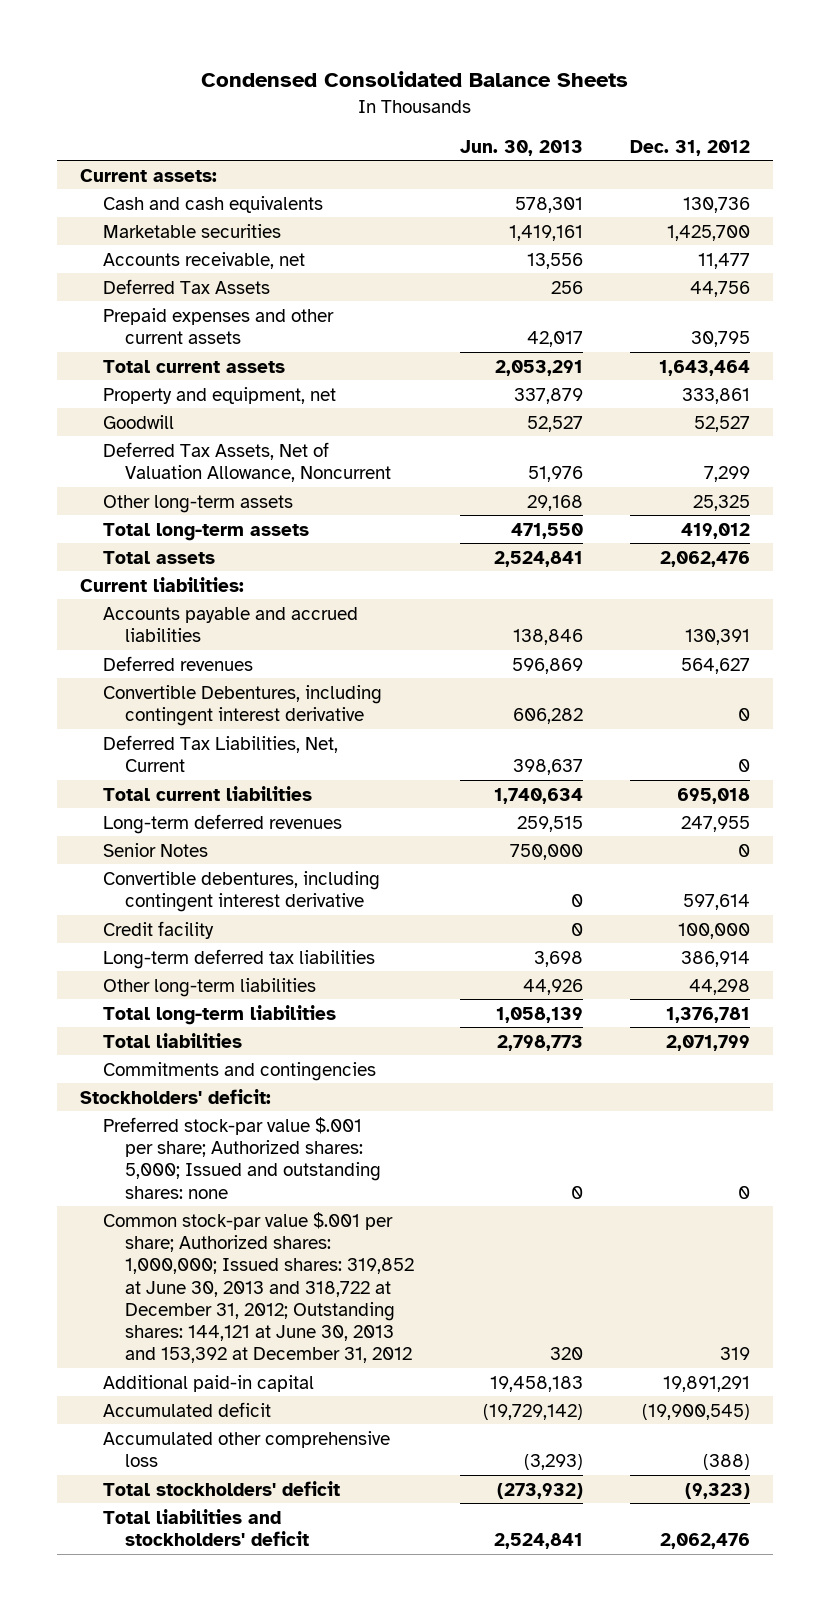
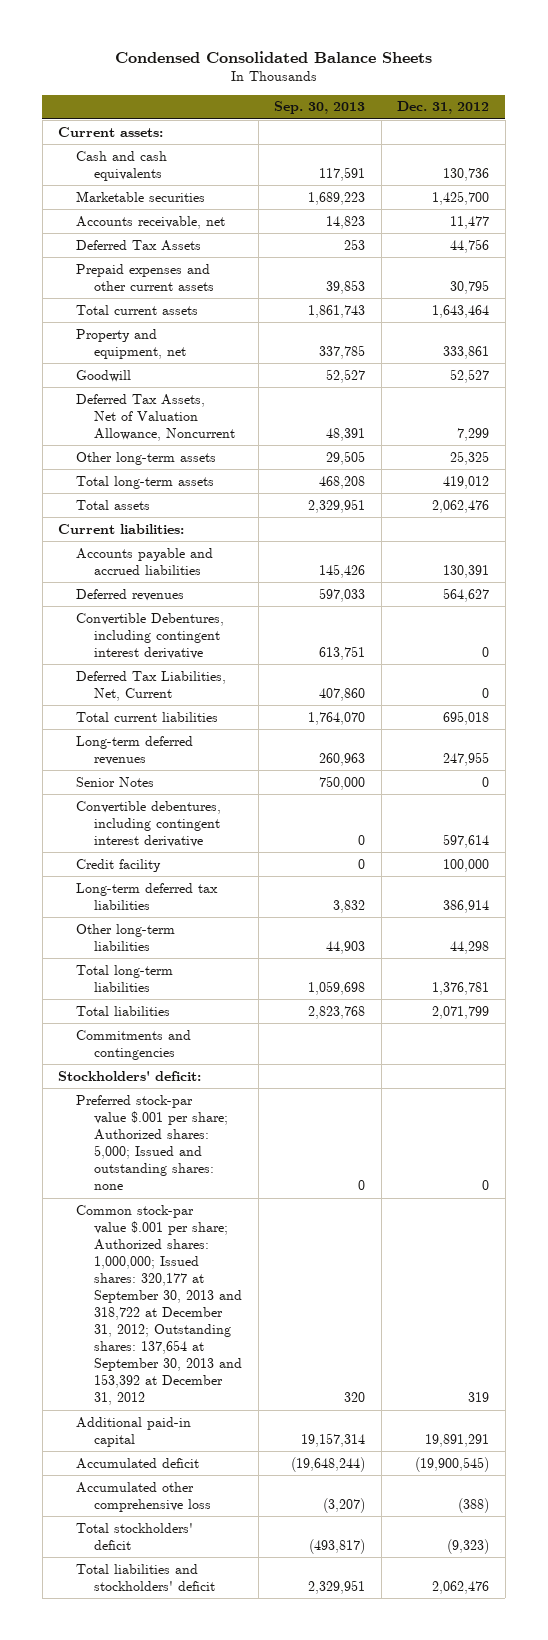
[460,139,584,156] Jun. 30, 2013 -> none
none -> [274,101,366,115] Sep. 30, 2013
[102,1211,415,1364] Common stock-par value $.001 per share; Authorized shares: 1,000,000; Issued shares: 319,852 at June 30, 2013 and 318,722 at December 31, 2012; Outstanding shares: 144,121 at June 30, 2013 and 153,392 at December 31, 2012 -> [76,1204,243,1406] Common stock-par value $.001 per share; Authorized shares: 1,000,000; Issued shares: 320,177 at September 30, 2013 and 318,722 at December 31, 2012; Outstanding shares: 137,654 at September 30, 2013 and 153,392 at December 31, 2012

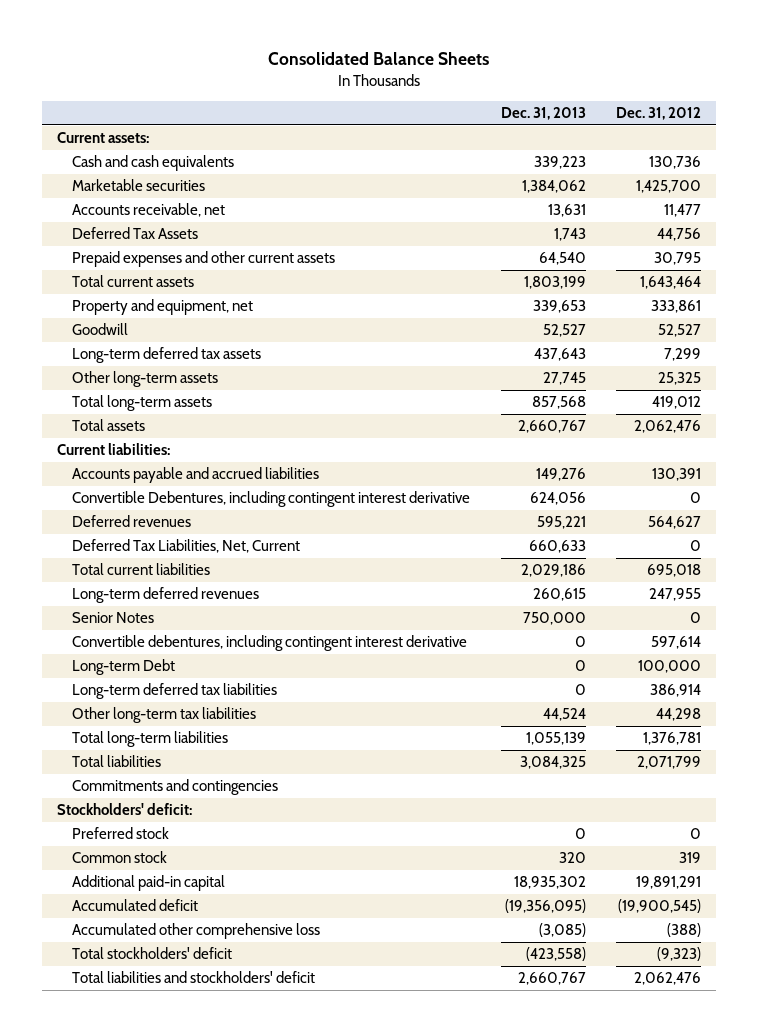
[114,51,432,64] Condensed Consolidated Balance Sheets -> [268,52,490,66] Consolidated Balance Sheets
[274,101,366,115] Sep. 30, 2013 -> none
none -> [500,106,586,120] Dec. 31, 2013
[76,393,236,441] Deferred Tax Assets, Net of Valuation Allowance, Noncurrent -> [72,347,262,364] Long-term deferred tax assets
[76,588,185,601] Deferred revenues -> [72,515,192,528] Deferred revenues
[76,858,162,872] Credit facility -> [72,659,176,676] Long-term Debt
[76,923,176,951] Other long-term liabilities -> [72,707,257,724] Other long-term tax liabilities
[76,1094,229,1191] Preferred stock-par value $.001 per share; Authorized shares: 5,000; Issued and outstanding shares: none -> [72,827,170,840] Preferred stock
[76,1204,243,1406] Common stock-par value $.001 per share; Authorized shares: 1,000,000; Issued shares: 320,177 at September 30, 2013 and 318,722 at December 31, 2012; Outstanding shares: 137,654 at September 30, 2013 and 153,392 at December 31, 2012 -> [72,851,168,864] Common stock

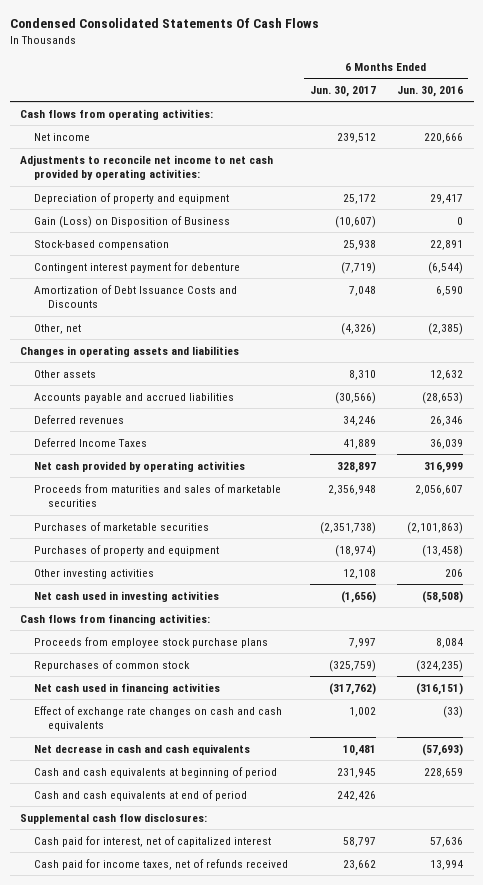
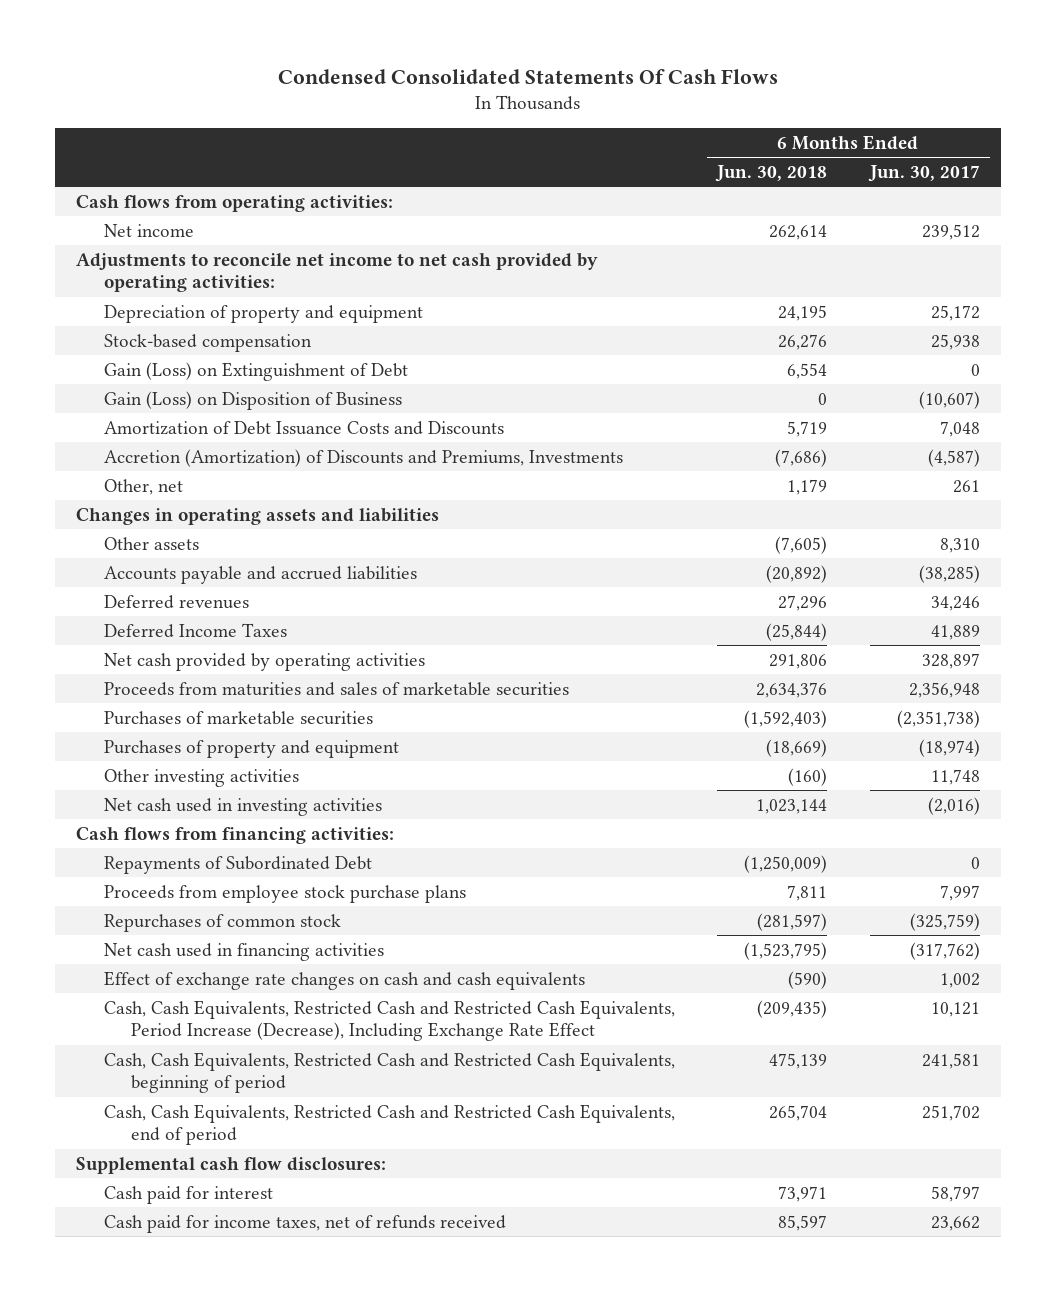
[396,86,463,98] Jun. 30, 2016 -> none
none -> [715,164,828,182] Jun. 30, 2018
[34,261,241,273] Contingent interest payment for debenture -> none
none -> [103,361,408,381] Gain (Loss) on Extinguishment of Debt
[34,215,231,228] Gain (Loss) on Disposition of Business -> [103,390,402,410] Gain (Loss) on Disposition of Business
none -> [103,448,623,467] Accretion (Amortization) of Discounts and Premiums, Investments
[340,322,376,335] (4,326) -> [952,479,980,493] 261
[334,391,376,404] (30,566) -> [918,564,980,583] (38,285)
[342,568,376,579] 12,108 -> [930,768,980,785] 11,748
[340,590,376,603] (1,656) -> [927,796,980,815] (2,016)
none -> [103,855,372,874] Repayments of Subordinated Debt
[34,743,251,755] Net decrease in cash and cash equivalents -> none
none -> [103,999,675,1042] Cash, Cash Equivalents, Restricted Cash and Restricted Cash Equivalents, Period Increase (Decrease), Including Exchange Rate Effect
[34,766,278,778] Cash and cash equivalents at beginning of period -> [103,1051,675,1094] Cash, Cash Equivalents, Restricted Cash and Restricted Cash Equivalents, beginning of period
[336,767,376,778] 231,945 -> [921,1052,980,1069] 241,581
[34,789,248,801] Cash and cash equivalents at end of period -> [103,1103,675,1146] Cash, Cash Equivalents, Restricted Cash and Restricted Cash Equivalents, end of period
[336,790,376,801] 242,426 -> [921,1104,980,1121] 251,702
[34,835,272,847] Cash paid for interest, net of capitalized interest -> [103,1185,273,1204] Cash paid for interest

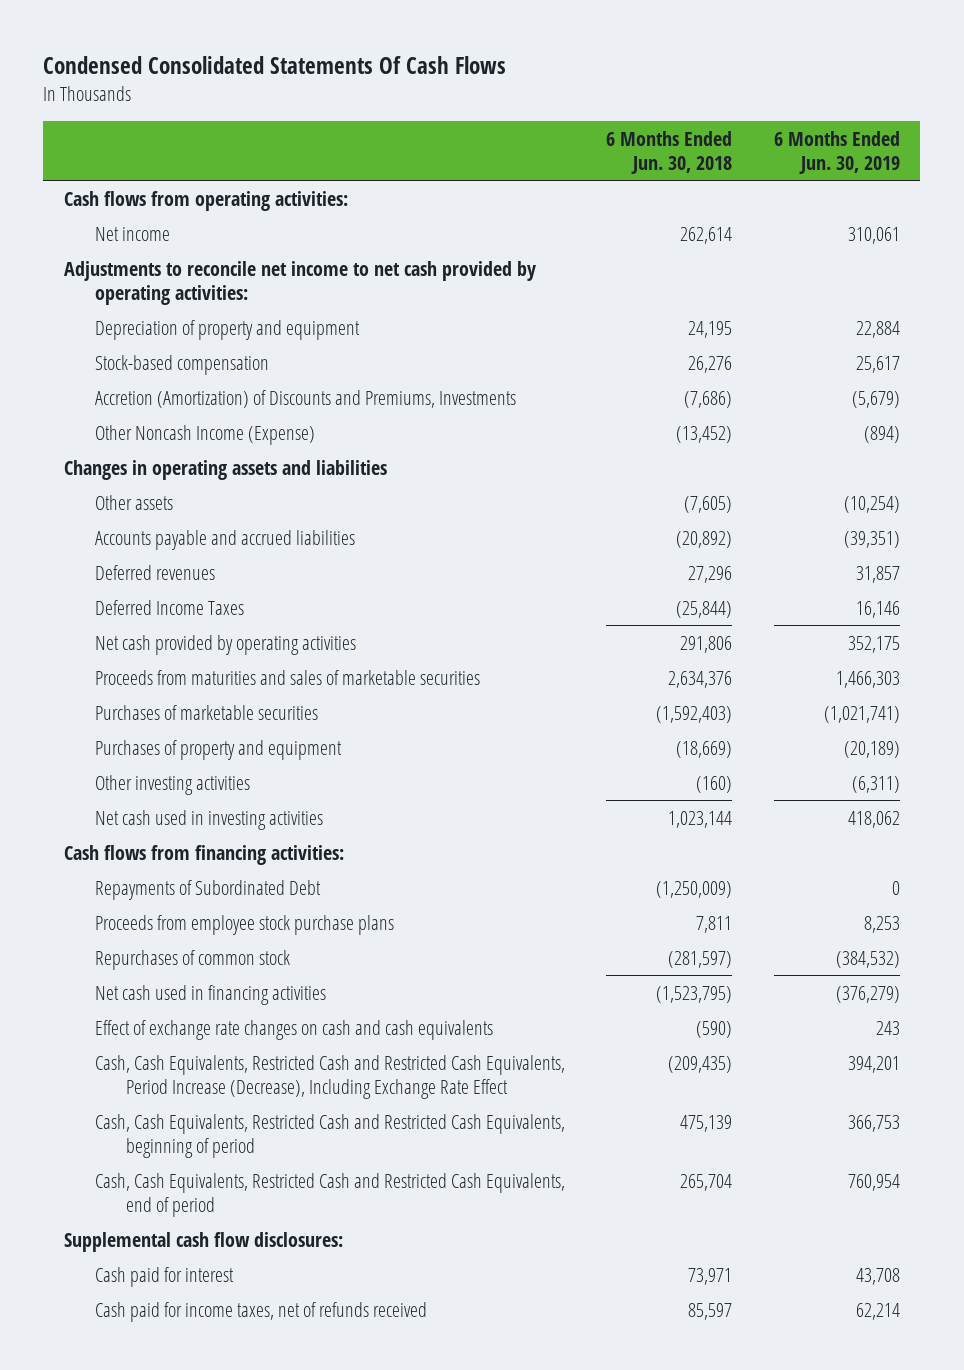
[867,164,980,182] Jun. 30, 2017 -> none
none -> [773,130,900,174] 6 Months Ended Jun. 30, 2019
[103,361,408,381] Gain (Loss) on Extinguishment of Debt -> none
[103,390,402,410] Gain (Loss) on Disposition of Business -> none
[103,420,504,435] Amortization of Debt Issuance Costs and Discounts -> none
[103,478,183,495] Other, net -> [95,424,316,445] Other Noncash Income (Expense)
[787,478,828,495] 1,179 -> [676,425,733,443] (13,452)

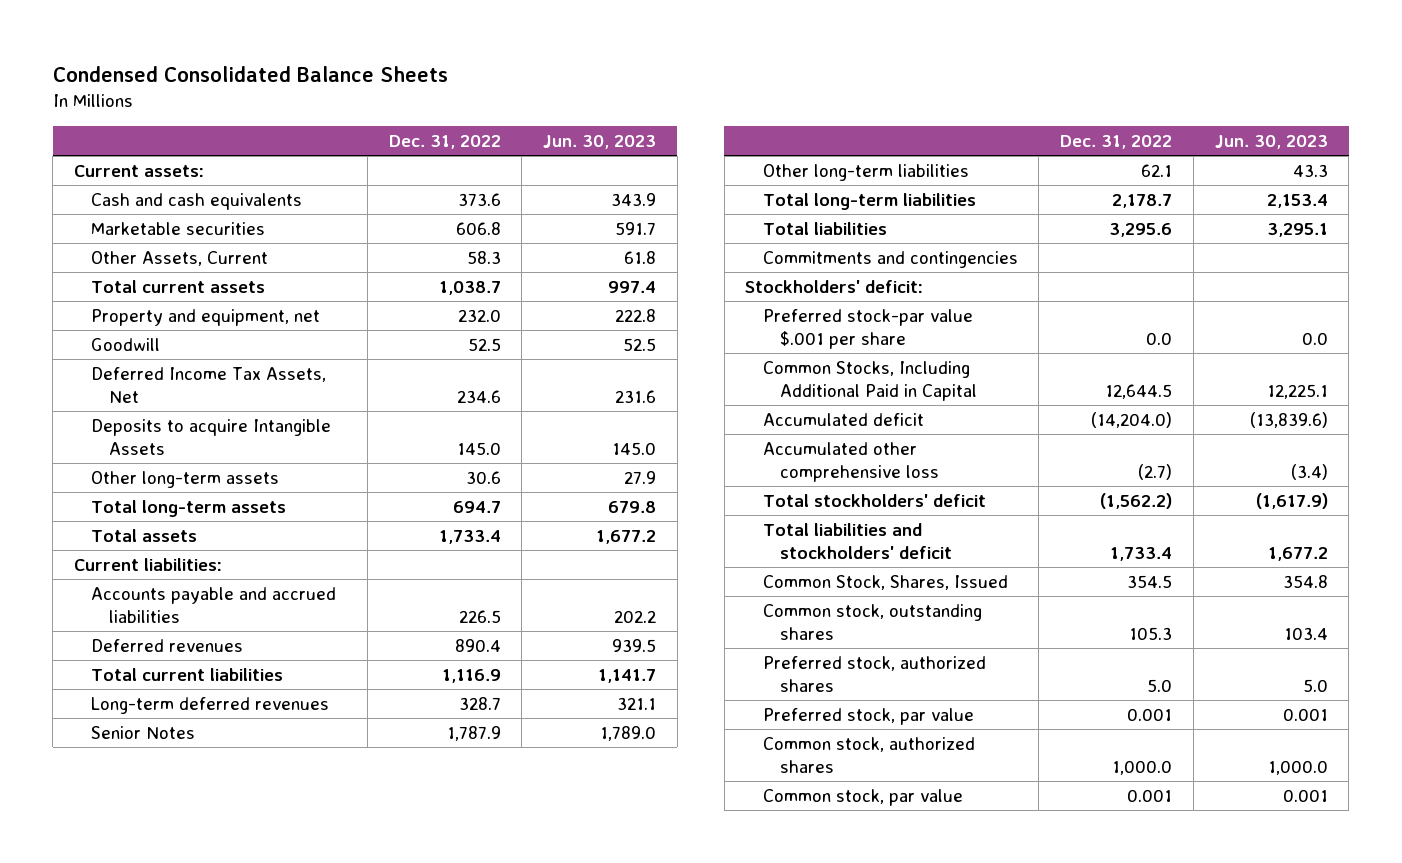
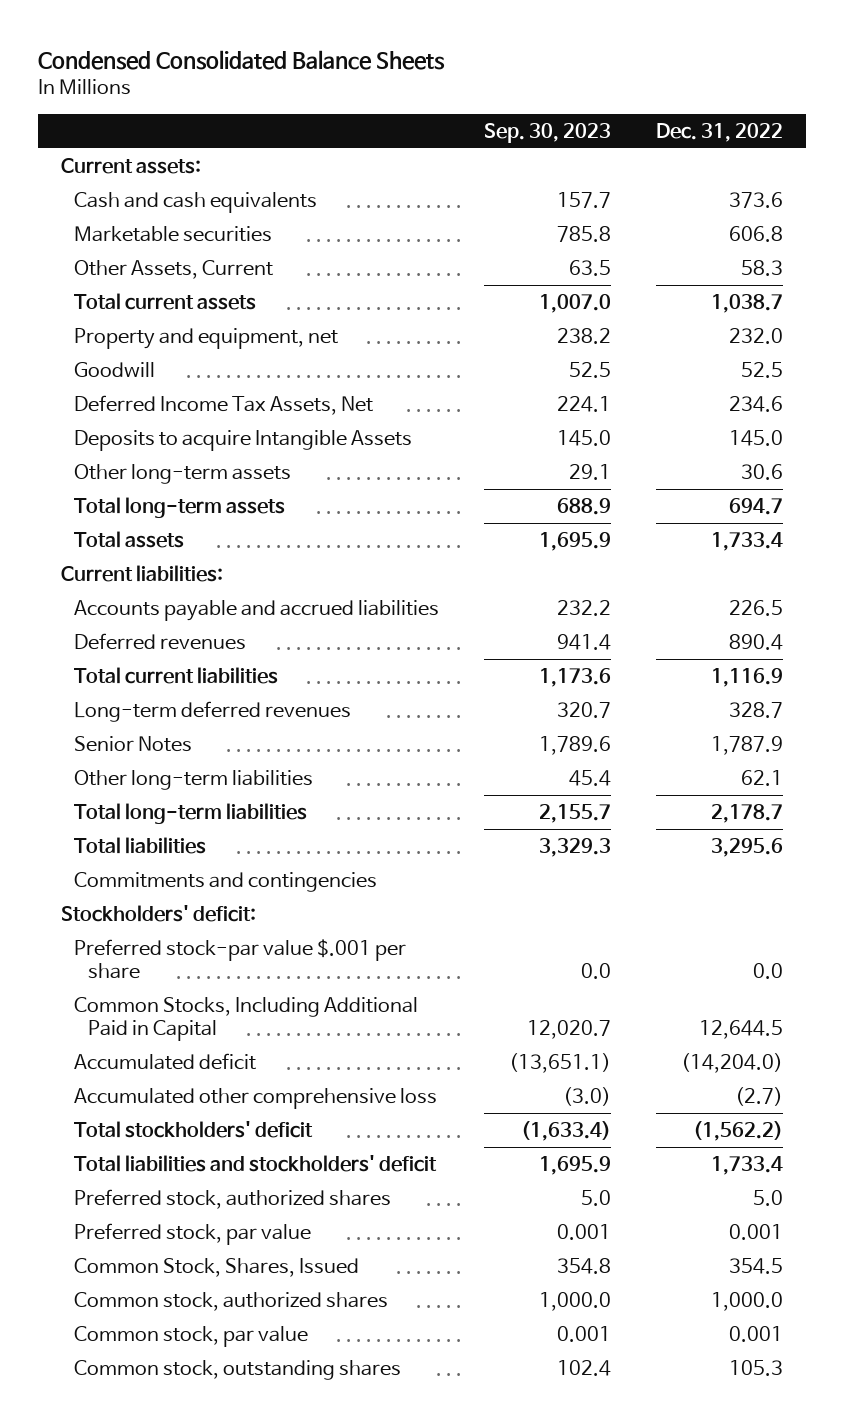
[543,134,657,149] Jun. 30, 2023 -> none
none -> [484,122,612,143] Sep. 30, 2023
[762,575,1008,591] Common Stock, Shares, Issued -> [74,1258,360,1278] Common Stock, Shares, Issued
[762,604,982,640] Common stock, outstanding shares -> [74,1360,402,1381] Common stock, outstanding shares

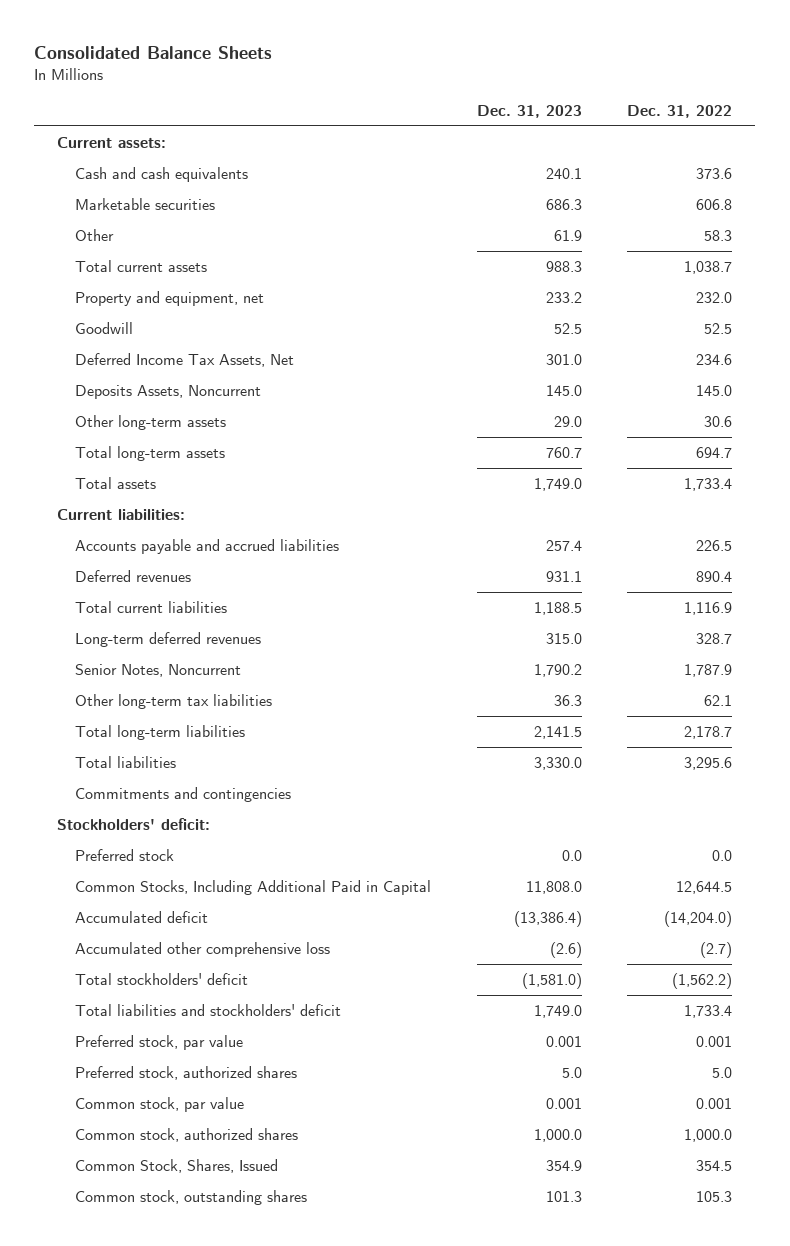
[38,50,446,71] Condensed Consolidated Balance Sheets -> [34,45,273,59] Consolidated Balance Sheets
[484,122,612,143] Sep. 30, 2023 -> none
none -> [476,104,582,118] Dec. 31, 2023
[74,260,274,280] Other Assets, Current -> [74,228,114,241] Other
[74,430,413,452] Deposits to acquire Intangible Assets -> [74,384,261,399] Deposits Assets, Noncurrent
[74,736,193,753] Senior Notes -> [74,663,241,677] Senior Notes, Noncurrent
[74,770,314,791] Other long-term liabilities -> [74,693,272,709] Other long-term tax liabilities
[74,939,407,979] Preferred stock-par value $.001 per share -> [74,848,174,861] Preferred stock
[74,1189,392,1210] Preferred stock, authorized shares -> [74,1065,297,1080] Preferred stock, authorized shares
[74,1292,389,1312] Common stock, authorized shares -> [74,1127,298,1142] Common stock, authorized shares
[74,1258,360,1278] Common Stock, Shares, Issued -> [74,1158,278,1173] Common Stock, Shares, Issued

